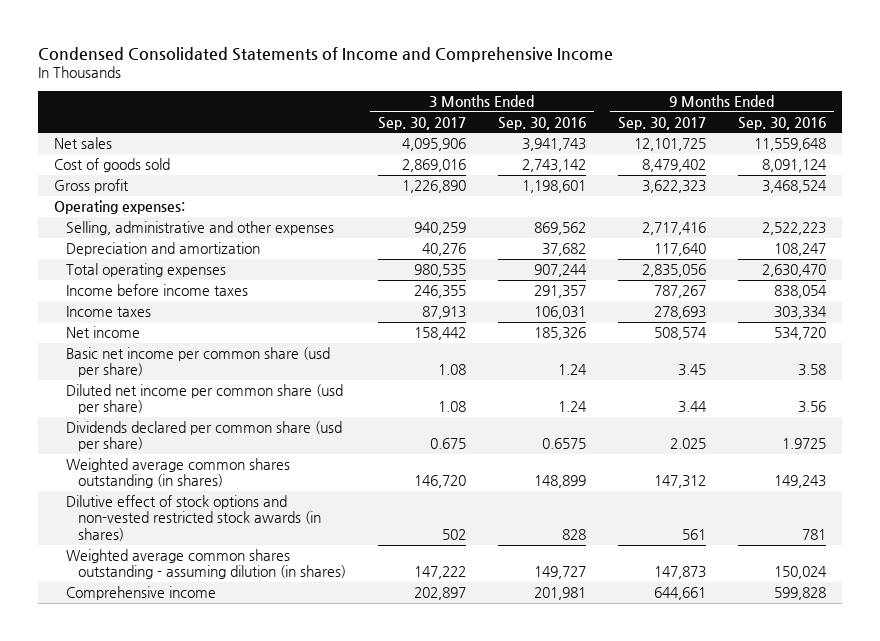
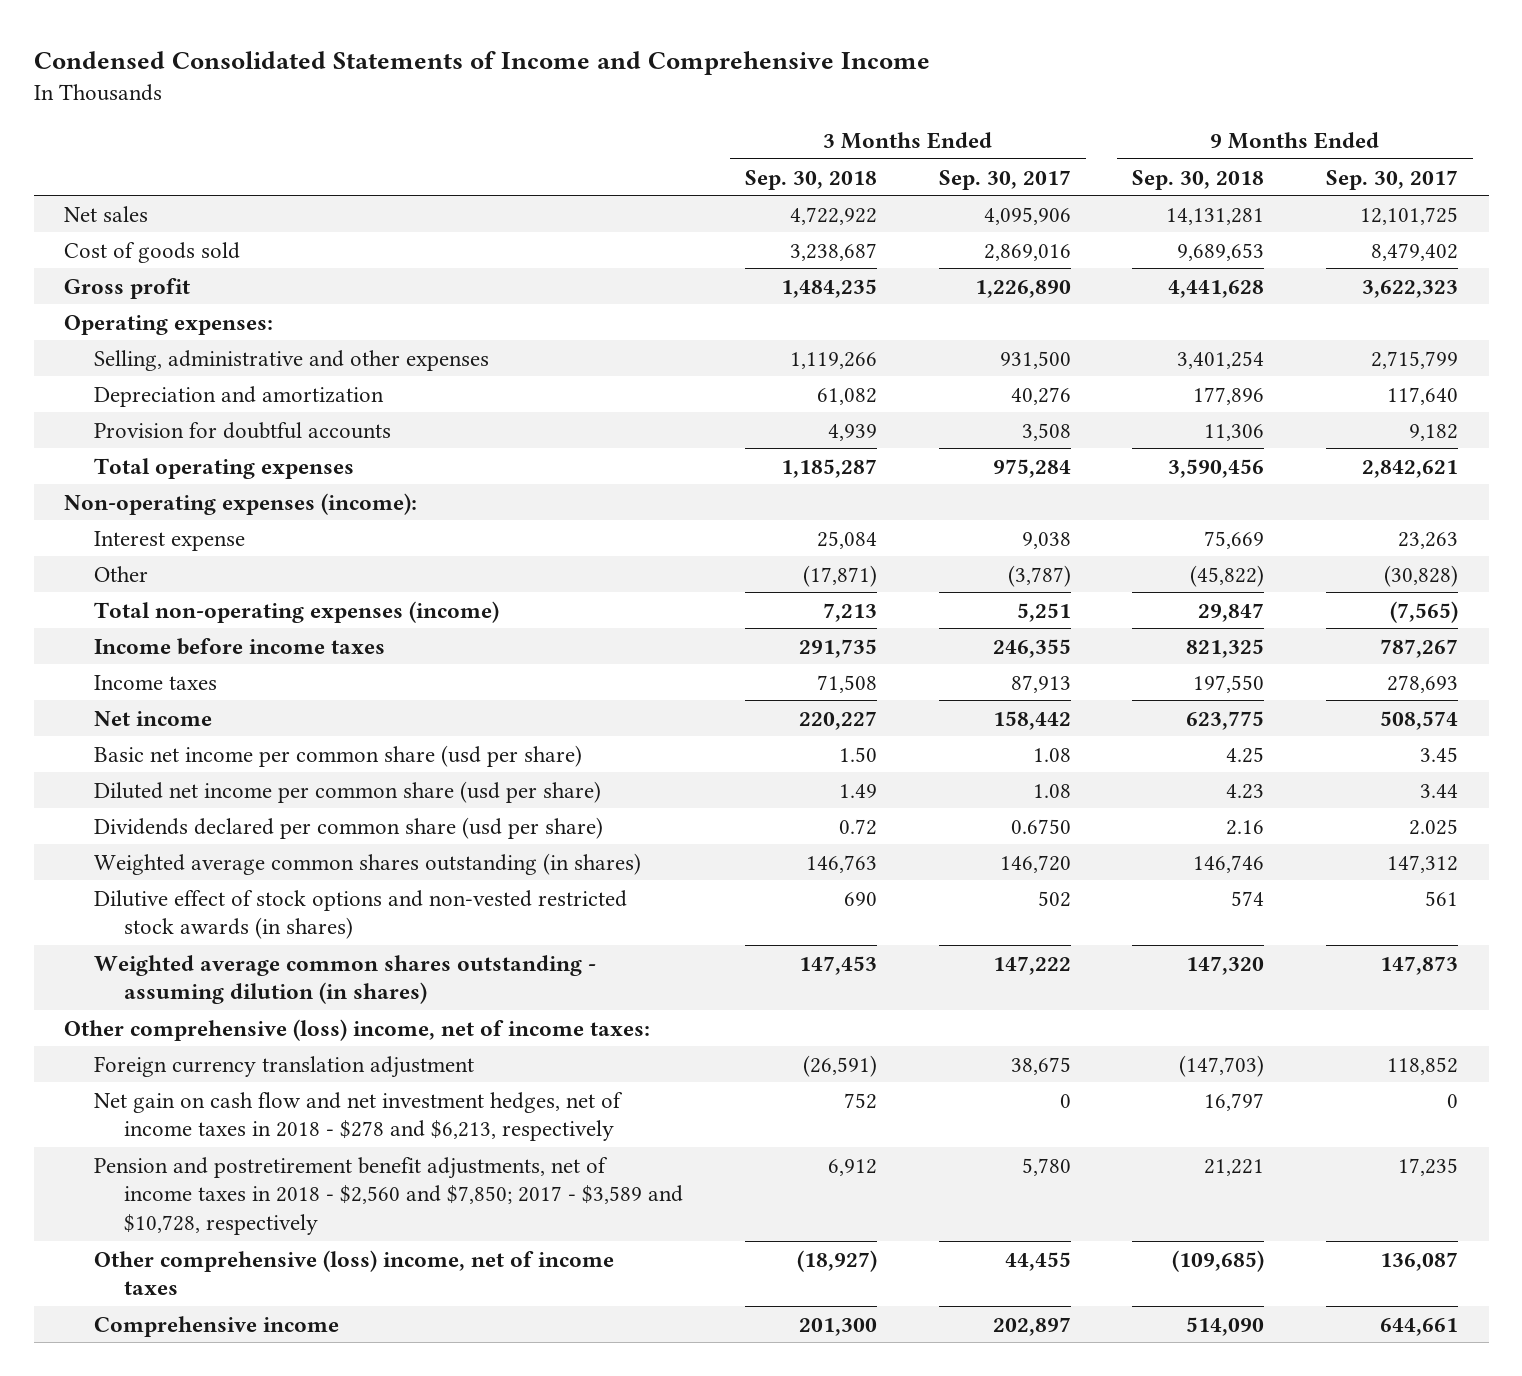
[498,116,587,130] Sep. 30, 2016 -> none
[738,116,827,130] Sep. 30, 2016 -> none
none -> [744,169,877,190] Sep. 30, 2018
none -> [1132,169,1265,190] Sep. 30, 2018
[414,222,467,236] 940,259 -> [999,350,1071,369] 931,500
[642,222,707,236] 2,717,416 -> [1370,350,1458,369] 2,715,799
none -> [94,421,392,439] Provision for doubtful accounts
[414,264,467,278] 980,535 -> [992,458,1071,478] 975,284
[642,264,707,278] 2,835,056 -> [1361,459,1458,478] 2,842,621
none -> [64,492,418,515] Non-operating expenses (income):
none -> [94,530,246,551] Interest expense
none -> [94,565,149,582] Other
none -> [94,600,500,623] Total non-operating expenses (income)
[430,438,467,450] 0.675 -> [1010,818,1071,834] 0.6750
none -> [64,1018,651,1041] Other comprehensive (loss) income, net of income taxes:
none -> [94,1055,475,1078] Foreign currency translation adjustment
none -> [94,1091,624,1142] Net gain on cash flow and net investment hedges, net of income taxes in 2018 - $278 and $6,213, respectively
none -> [94,1156,684,1236] Pension and postretirement benefit adjustments, net of income taxes in 2018 - $2,560 and $7,850; 2017 - $3,589 and $10,728, respectively
none -> [94,1249,615,1296] Other comprehensive (loss) income, net of income taxes

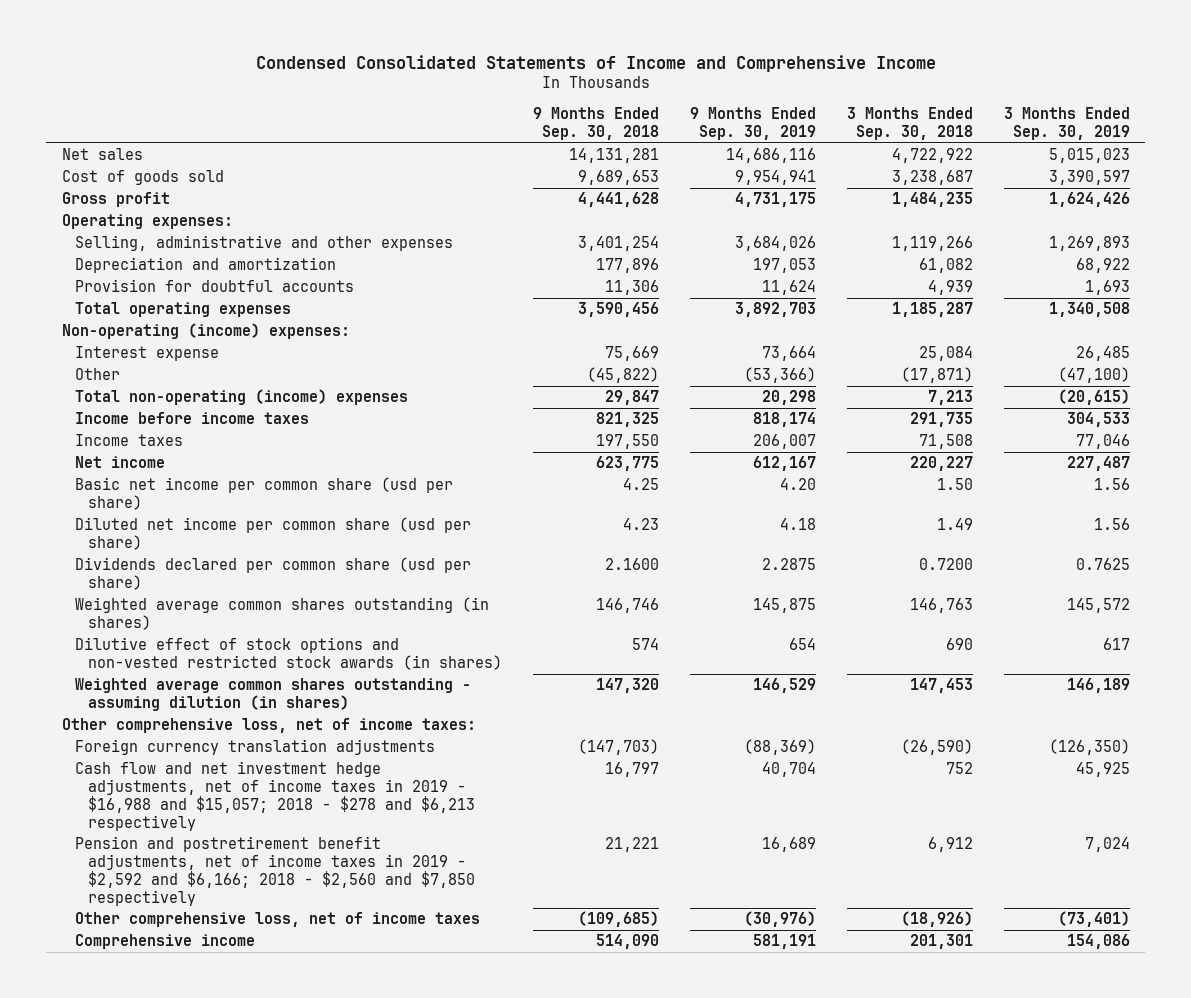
[938,169,1071,190] Sep. 30, 2017 -> none
[1325,169,1458,190] Sep. 30, 2017 -> none
none -> [689,107,816,141] 9 Months Ended Sep. 30, 2019
none -> [1003,107,1130,141] 3 Months Ended Sep. 30, 2019
[64,492,418,515] Non-operating expenses (income): -> [61,323,350,340] Non-operating (income) expenses:
[94,600,500,623] Total non-operating expenses (income) -> [74,389,408,406] Total non-operating (income) expenses
[838,818,877,835] 0.72 -> [918,558,973,571] 0.7200
[1226,819,1265,835] 2.16 -> [604,558,659,571] 2.1600
[64,1018,651,1041] Other comprehensive (loss) income, net of income taxes: -> [61,718,476,734] Other comprehensive loss, net of income taxes:
[94,1055,475,1078] Foreign currency translation adjustment -> [74,739,435,756] Foreign currency translation adjustments
[802,1054,877,1077] (26,591) -> [900,739,973,756] (26,590)
[94,1091,624,1142] Net gain on cash flow and net investment hedges, net of income taxes in 2018 - $278 and $6,213, respectively -> [74,761,475,831] Cash flow and net investment hedge adjustments, net of income taxes in 2019 - $16,988 and $15,057; 2018 - $278 and $6,213 respectively
[94,1156,684,1236] Pension and postretirement benefit adjustments, net of income taxes in 2018 - $2,560 and $7,850; 2017 - $3,589 and $10,728, respectively -> [74,836,475,906] Pension and postretirement benefit adjustments, net of income taxes in 2019 - $2,592 and $6,166; 2018 - $2,560 and $7,850 respectively
[94,1249,615,1296] Other comprehensive (loss) income, net of income taxes -> [74,912,480,928] Other comprehensive loss, net of income taxes
[796,1249,877,1272] (18,927) -> [900,911,973,928] (18,926)
[798,1317,877,1336] 201,300 -> [909,934,973,950] 201,301

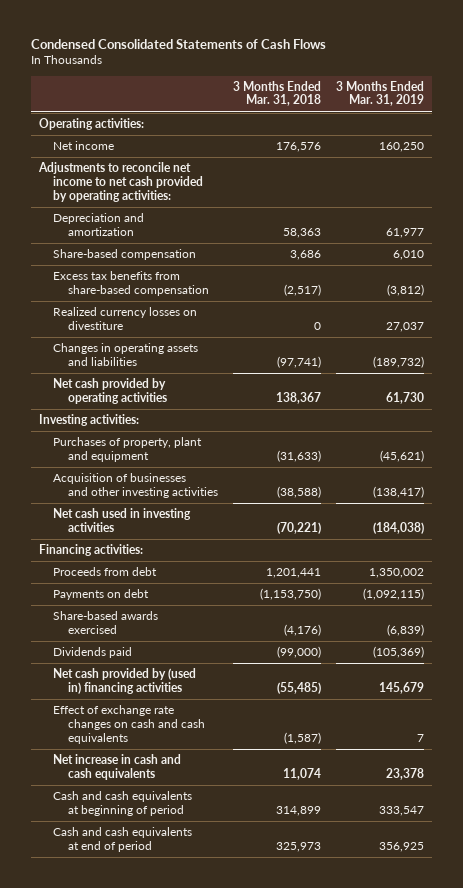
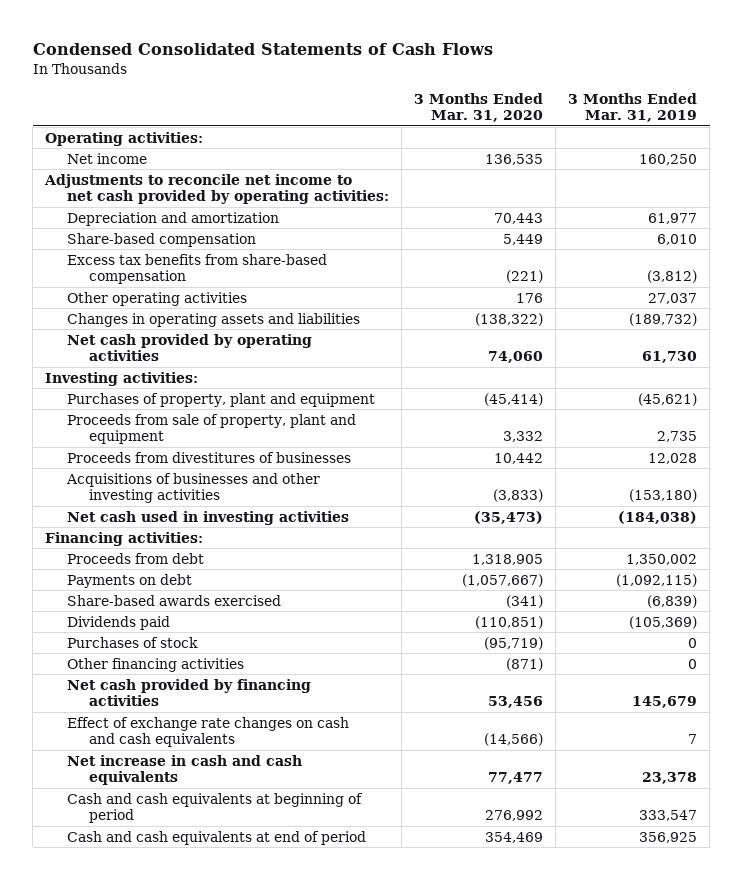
[232,80,321,107] 3 Months Ended Mar. 31, 2018 -> none
none -> [414,92,544,123] 3 Months Ended Mar. 31, 2020
[53,307,198,330] Realized currency losses on divestiture -> [67,291,248,306] Other operating activities
none -> [67,413,357,445] Proceeds from sale of property, plant and equipment
none -> [67,451,352,463] Proceeds from divestitures of businesses
[53,473,218,498] Acquisition of businesses and other investing activities -> [66,472,321,504] Acquisitions of businesses and other investing activities
[373,485,425,498] (138,417) -> [629,489,698,503] (153,180)
none -> [67,636,199,648] Purchases of stock
none -> [67,657,245,672] Other financing activities
[53,668,197,694] Net cash provided by (used in) financing activities -> [67,678,312,707] Net cash provided by financing activities

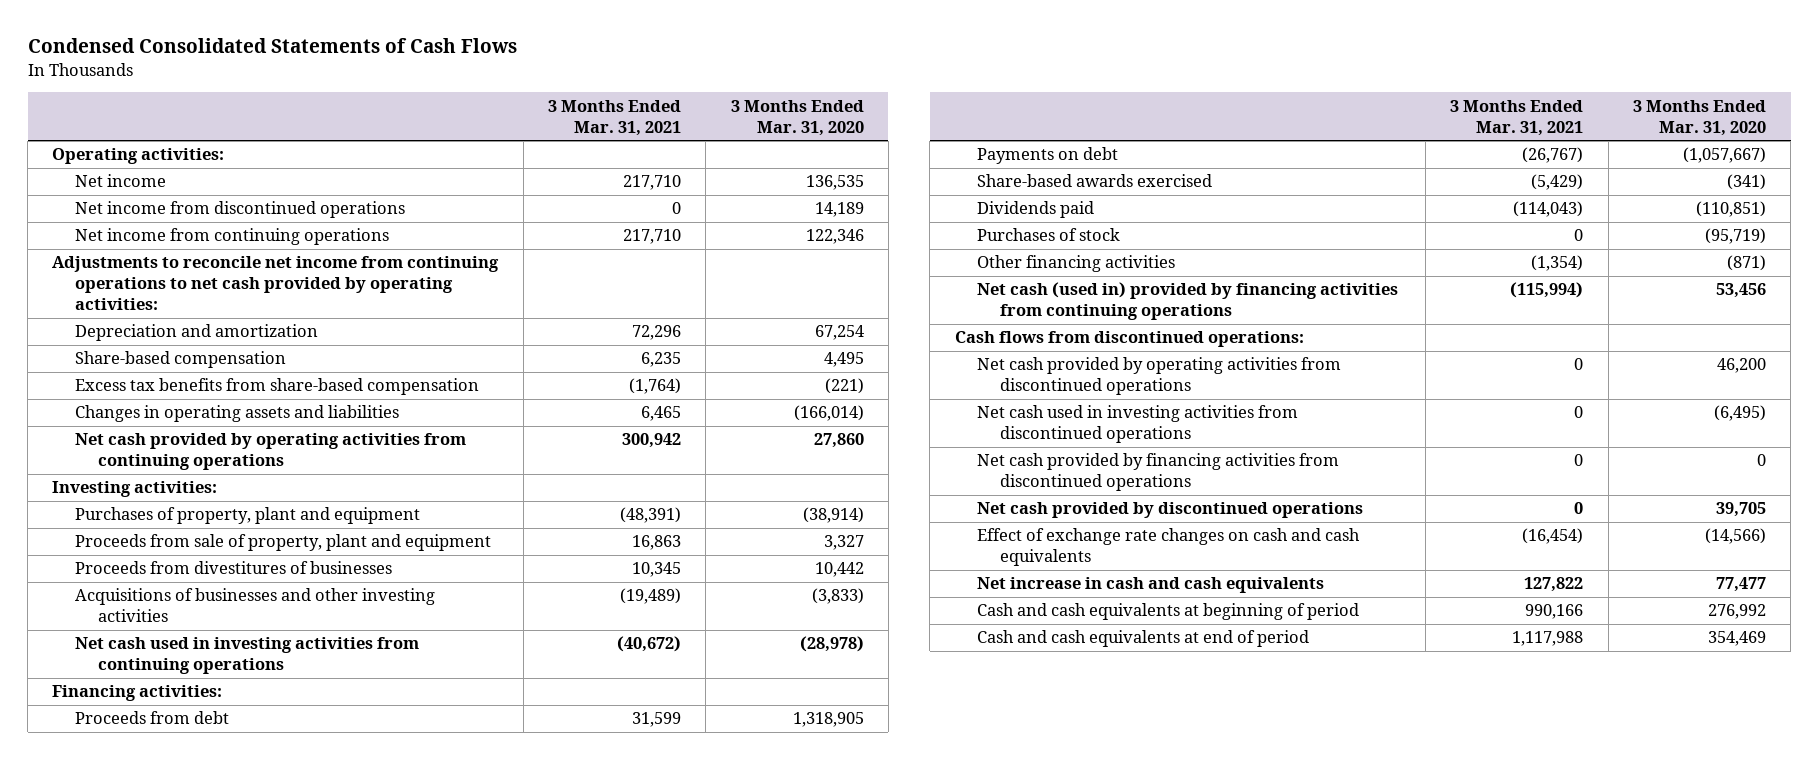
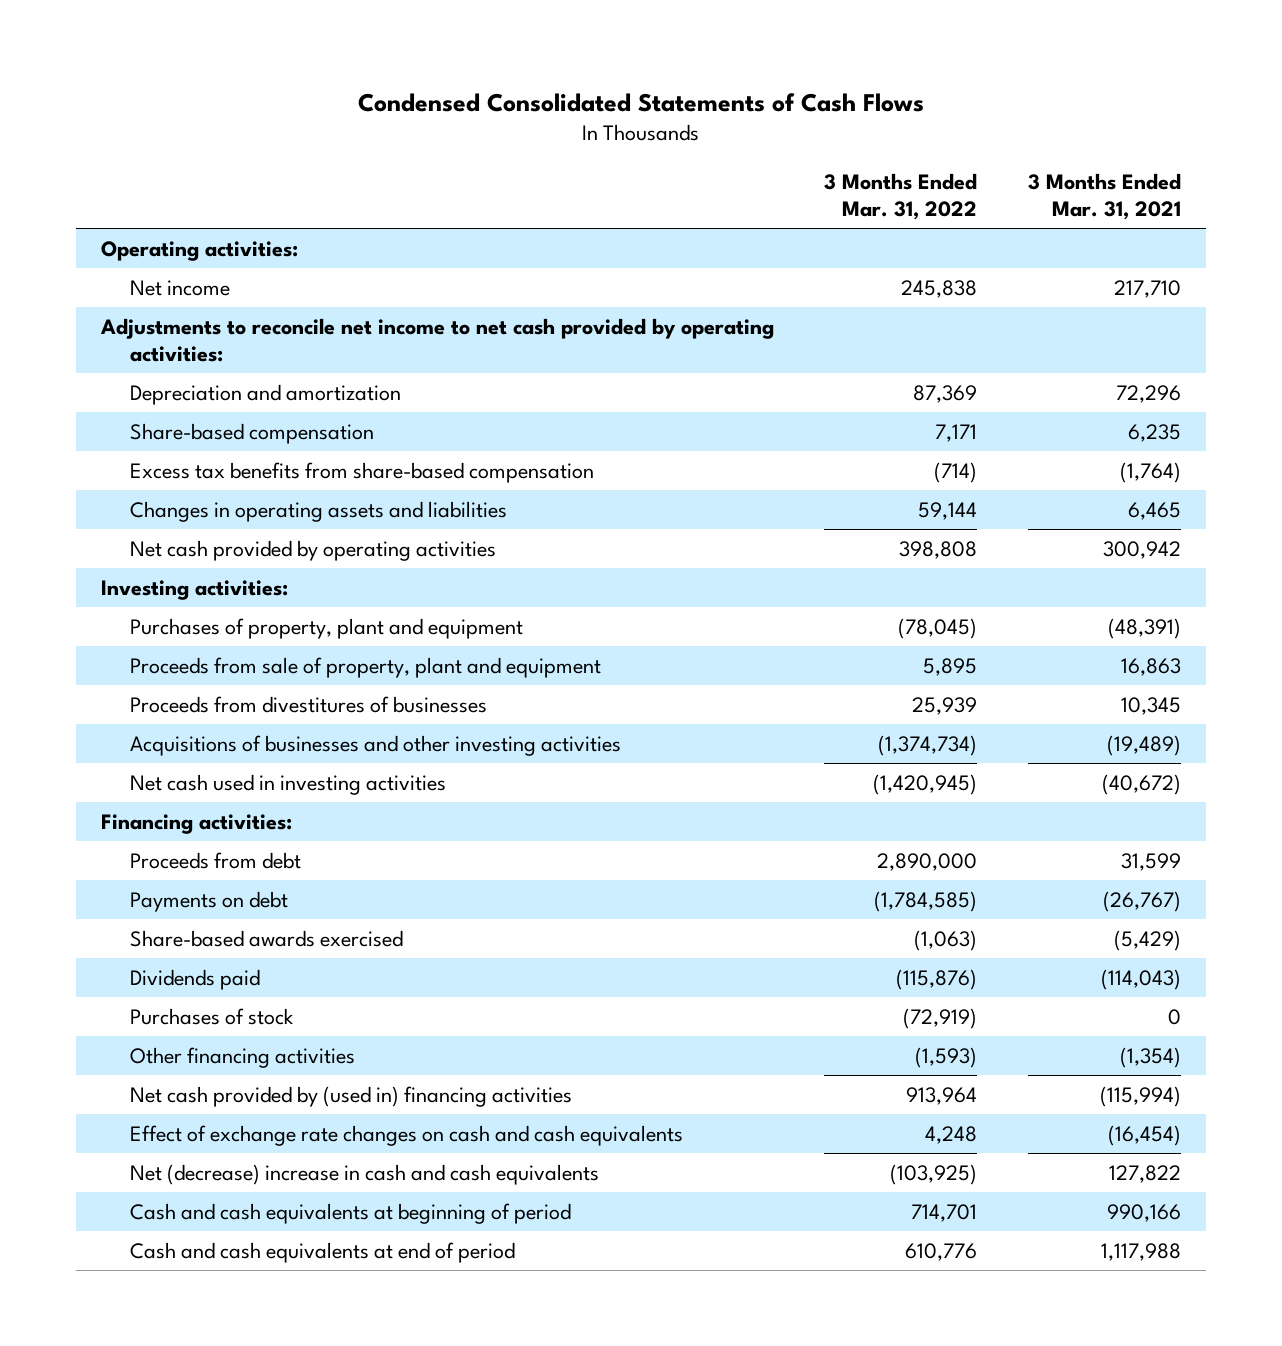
[730,99,864,136] 3 Months Ended Mar. 31, 2020 -> none
none -> [824,173,978,221] 3 Months Ended Mar. 31, 2022
[74,201,405,219] Net income from discontinued operations -> none
[74,228,389,246] Net income from continuing operations -> none
[52,256,500,311] Adjustments to reconcile net income from continuing operations to net cash provided by operating activities: -> [100,317,775,362] Adjustments to reconcile net income to net cash provided by operating activities:
[74,433,466,471] Net cash provided by operating activities from continuing operations -> [130,539,497,561] Net cash provided by operating activities
[74,637,419,675] Net cash used in investing activities from continuing operations -> [130,773,447,795] Net cash used in investing activities
[954,331,1304,348] Cash flows from discontinued operations: -> none
[977,357,1342,396] Net cash provided by operating activities from discontinued operations -> none
[977,405,1299,444] Net cash used in investing activities from discontinued operations -> none
[977,453,1340,492] Net cash provided by financing activities from discontinued operations -> none
[977,502,1364,519] Net cash provided by discontinued operations -> none
[977,282,1399,321] Net cash (used in) provided by financing activities from continuing operations -> [130,1085,573,1107] Net cash provided by (used in) financing activities
[977,577,1325,594] Net increase in cash and cash equivalents -> [130,1163,600,1185] Net (decrease) increase in cash and cash equivalents

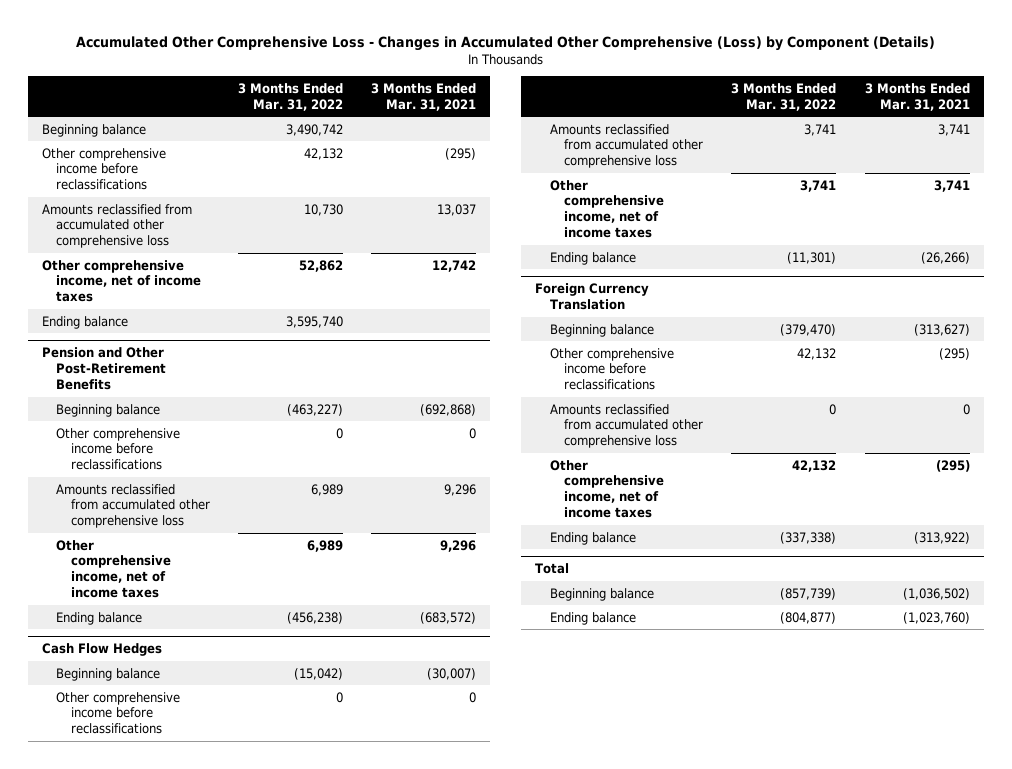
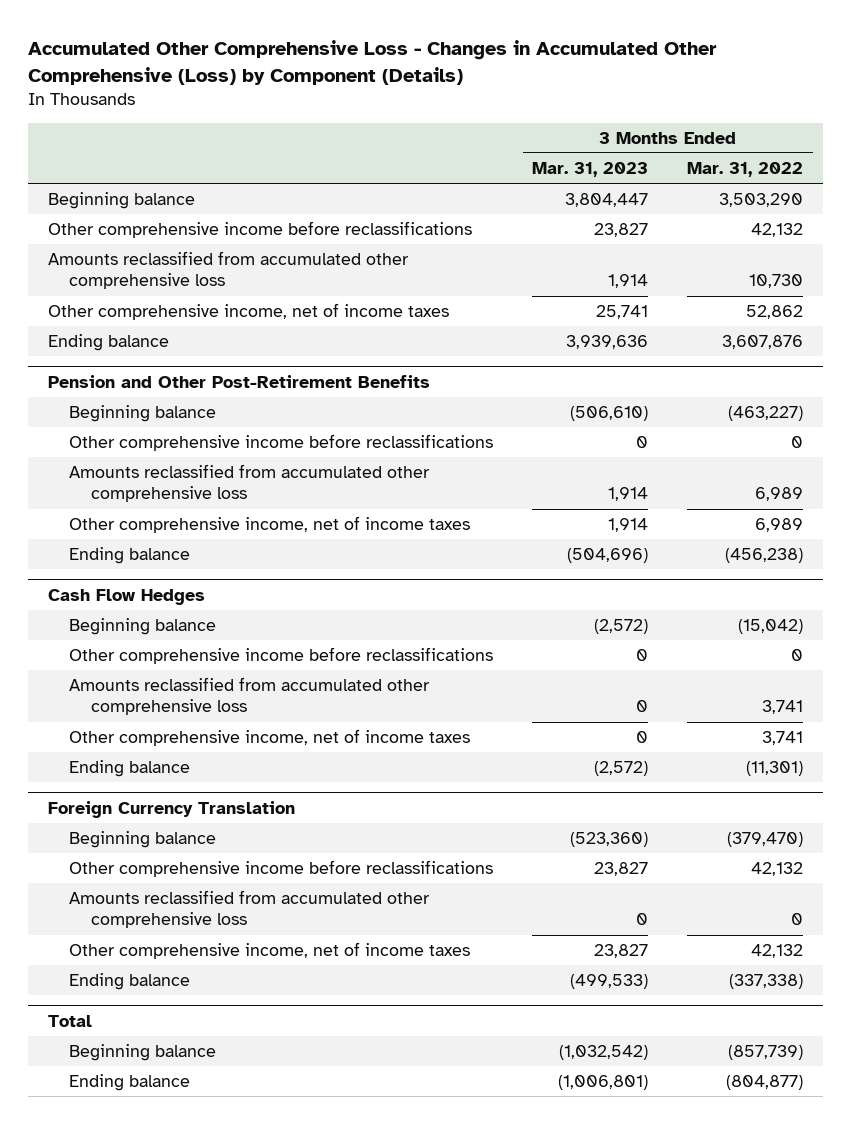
[371,82,477,111] 3 Months Ended Mar. 31, 2021 -> none
none -> [532,162,649,178] Mar. 31, 2023
[285,123,343,136] 3,490,742 -> [719,193,804,208] 3,503,290
[285,315,343,328] 3,595,740 -> [722,335,804,350] 3,607,876

